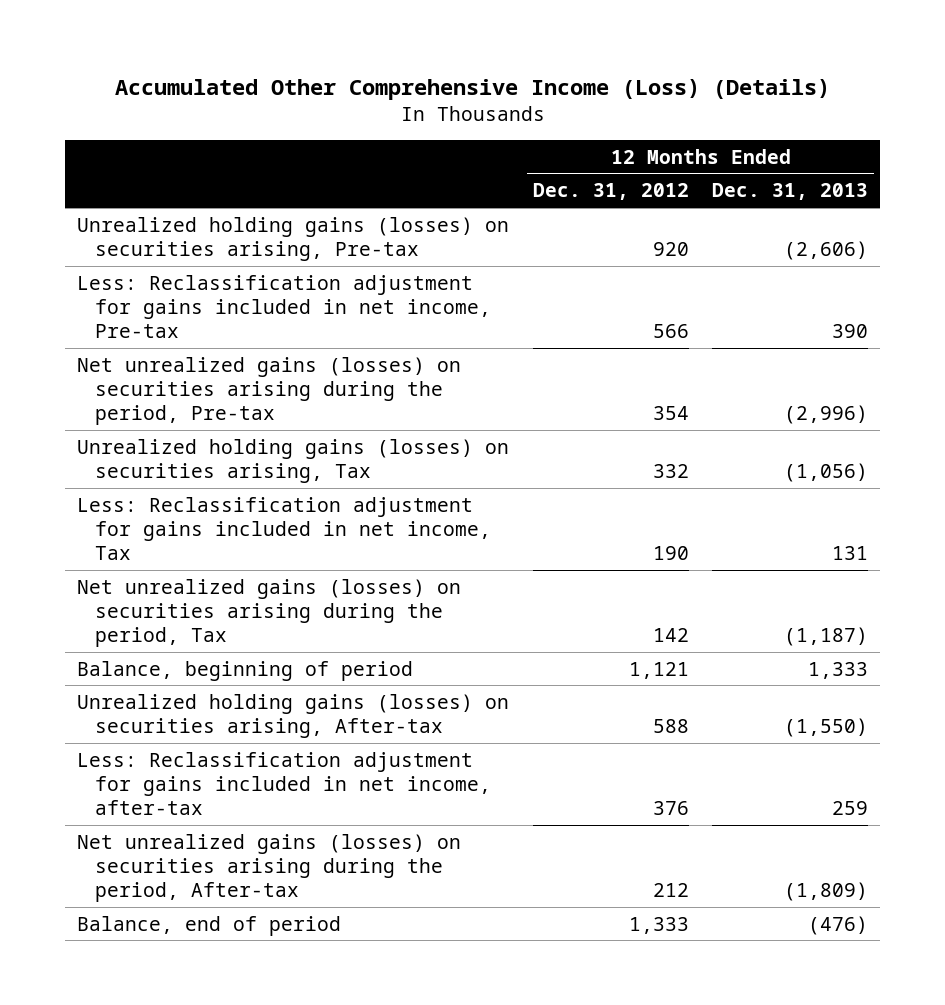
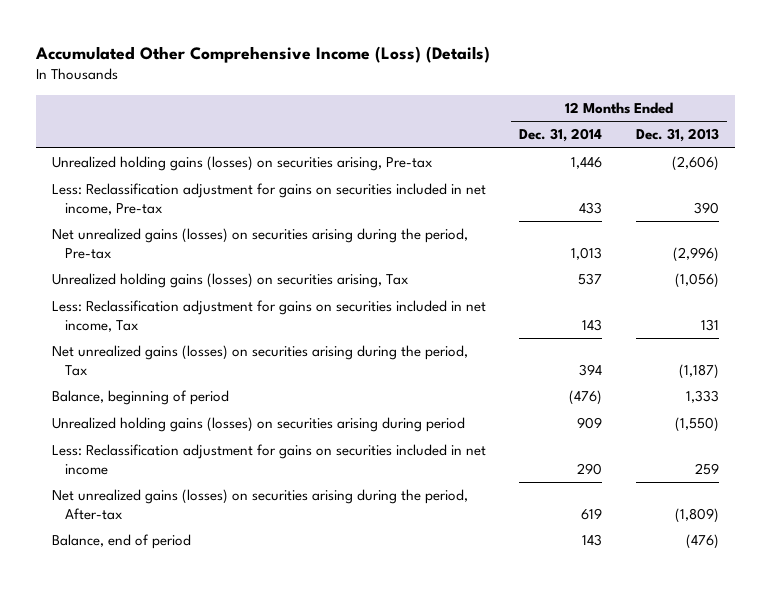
[532,183,689,201] Dec. 31, 2012 -> none
none -> [519,128,603,143] Dec. 31, 2014
[77,274,492,339] Less: Reclassification adjustment for gains included in net income, Pre-tax -> [52,183,487,215] Less: Reclassification adjustment for gains on securities included in net income, Pre-tax
[77,496,492,561] Less: Reclassification adjustment for gains included in net income, Tax -> [52,300,487,332] Less: Reclassification adjustment for gains on securities included in net income, Tax
[77,693,510,739] Unrealized holding gains (losses) on securities arising, After-tax -> [52,417,466,433] Unrealized holding gains (losses) on securities arising during period
[77,751,492,816] Less: Reclassification adjustment for gains included in net income, after-tax -> [52,444,487,475] Less: Reclassification adjustment for gains on securities included in net income

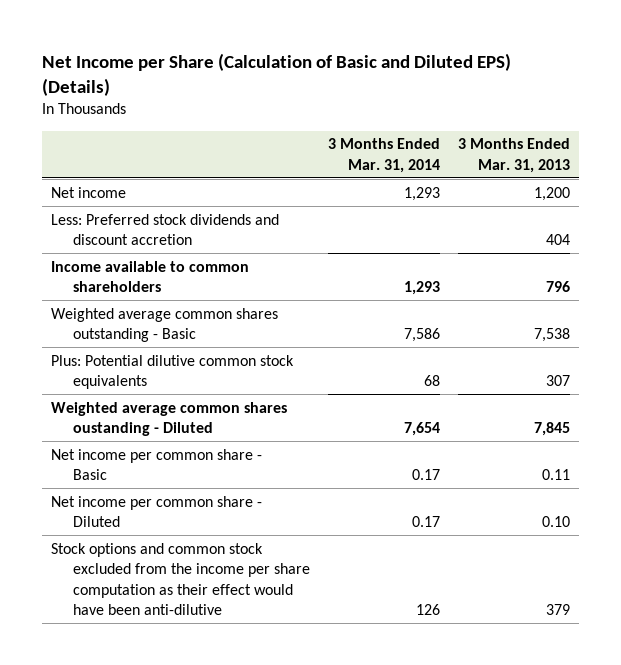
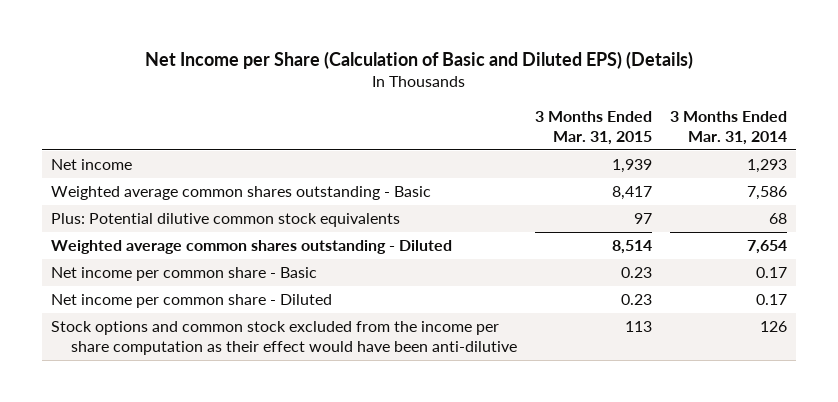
[457,138,570,173] 3 Months Ended Mar. 31, 2013 -> none
none -> [535,110,653,145] 3 Months Ended Mar. 31, 2015
[51,213,280,246] Less: Preferred stock dividends and discount accretion -> none
[51,260,250,293] Income available to common shareholders -> none
[51,401,288,437] Weighted average common shares oustanding - Diluted -> [50,240,452,255] Weighted average common shares outstanding - Diluted

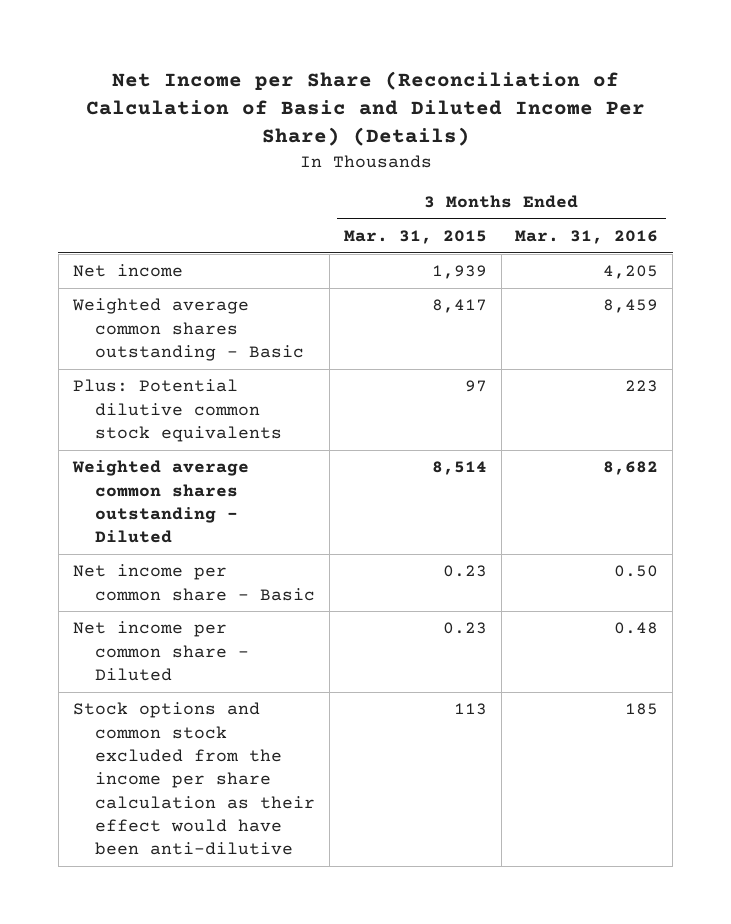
[144,50,693,69] Net Income per Share (Calculation of Basic and Diluted EPS) (Details) -> [85,71,645,147] Net Income per Share (Reconciliation of Calculation of Basic and Diluted Income Per Share) (Details)
[670,110,788,145] 3 Months Ended Mar. 31, 2014 -> none
none -> [515,230,659,245] Mar. 31, 2016
[50,321,518,356] Stock options and common stock excluded from the income per share computation as their effect would have been anti-dilutive -> [72,702,315,856] Stock options and common stock excluded from the income per share calculation as their effect would have been anti-dilutive

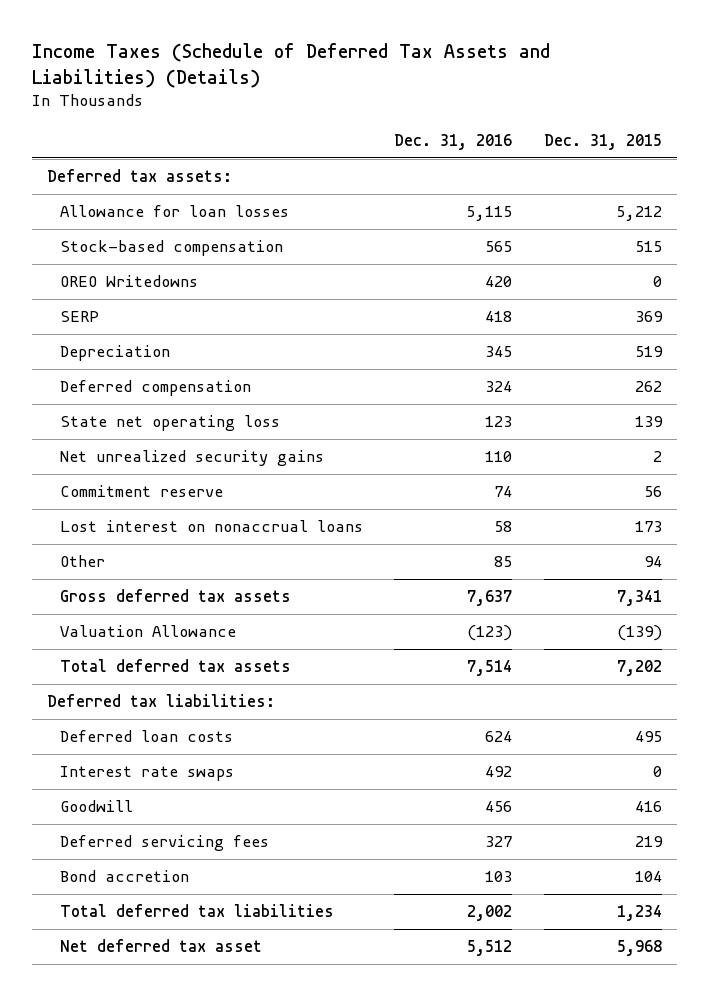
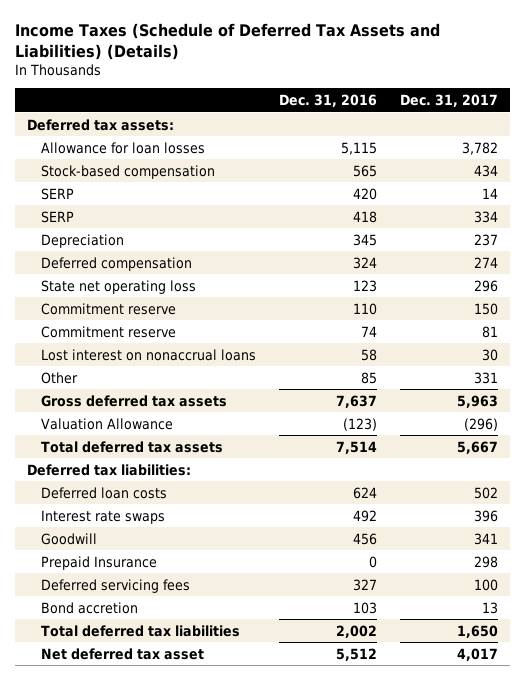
[543,133,662,150] Dec. 31, 2015 -> none
none -> [400,94,499,108] Dec. 31, 2017
[60,275,199,288] OREO Writedowns -> [41,187,75,200] SERP
[60,450,325,467] Net unrealized security gains -> [41,302,177,315] Commitment reserve
none -> [41,555,158,570] Prepaid Insurance

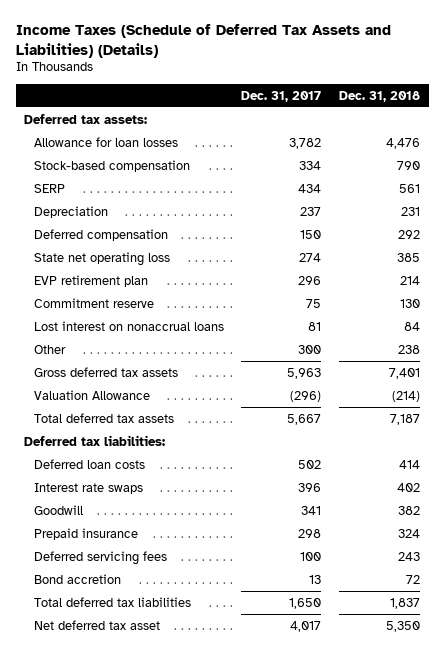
[279,94,378,108] Dec. 31, 2016 -> none
none -> [338,90,420,102] Dec. 31, 2018
[41,210,75,223] SERP -> none
[474,164,499,177] 434 -> [299,160,322,170] 334
[482,187,499,199] 14 -> [298,183,322,193] 434
[41,325,177,338] Commitment reserve -> none
[474,256,499,268] 274 -> [300,229,322,239] 150
[474,279,499,292] 296 -> [299,252,322,262] 274
none -> [33,274,148,287] EVP retirement plan
[474,302,499,315] 150 -> [306,298,322,308] 75
[482,348,499,361] 30 -> [308,321,322,331] 81
[474,371,499,384] 331 -> [298,344,322,354] 300
[41,555,158,570] Prepaid Insurance -> [33,527,138,540] Prepaid insurance

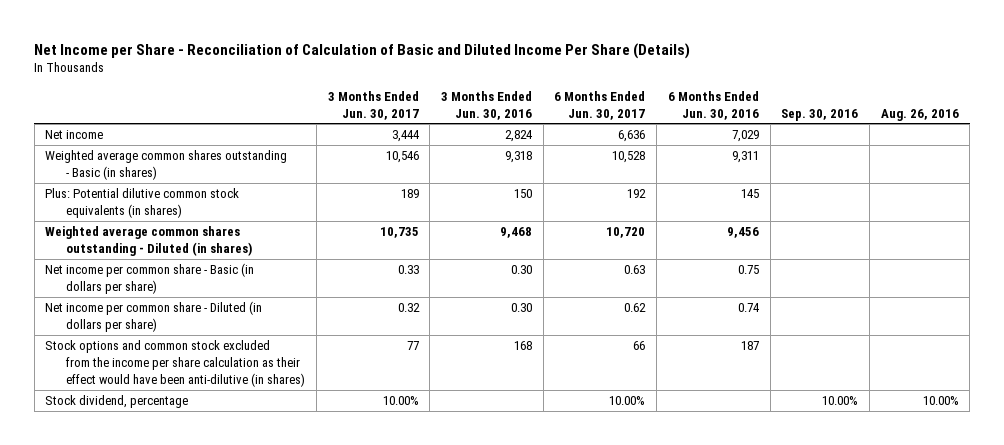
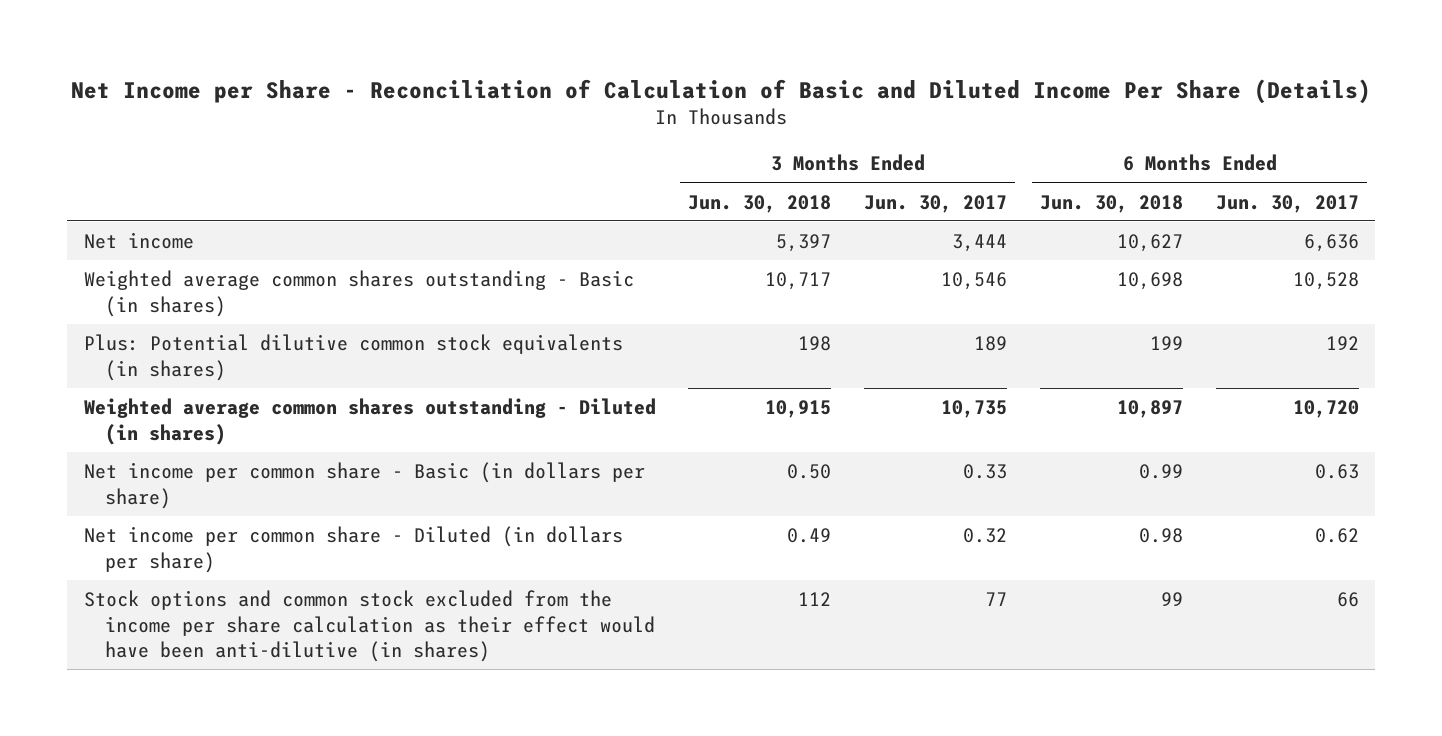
[441,90,533,120] 3 Months Ended Jun. 30, 2016 -> none
[667,90,759,120] 6 Months Ended Jun. 30, 2016 -> none
[781,108,859,121] Sep. 30, 2016 -> none
[880,108,959,121] Aug. 26, 2016 -> none
none -> [688,194,832,213] Jun. 30, 2018
none -> [1040,194,1184,213] Jun. 30, 2018
[45,395,189,409] Stock dividend, percentage -> none

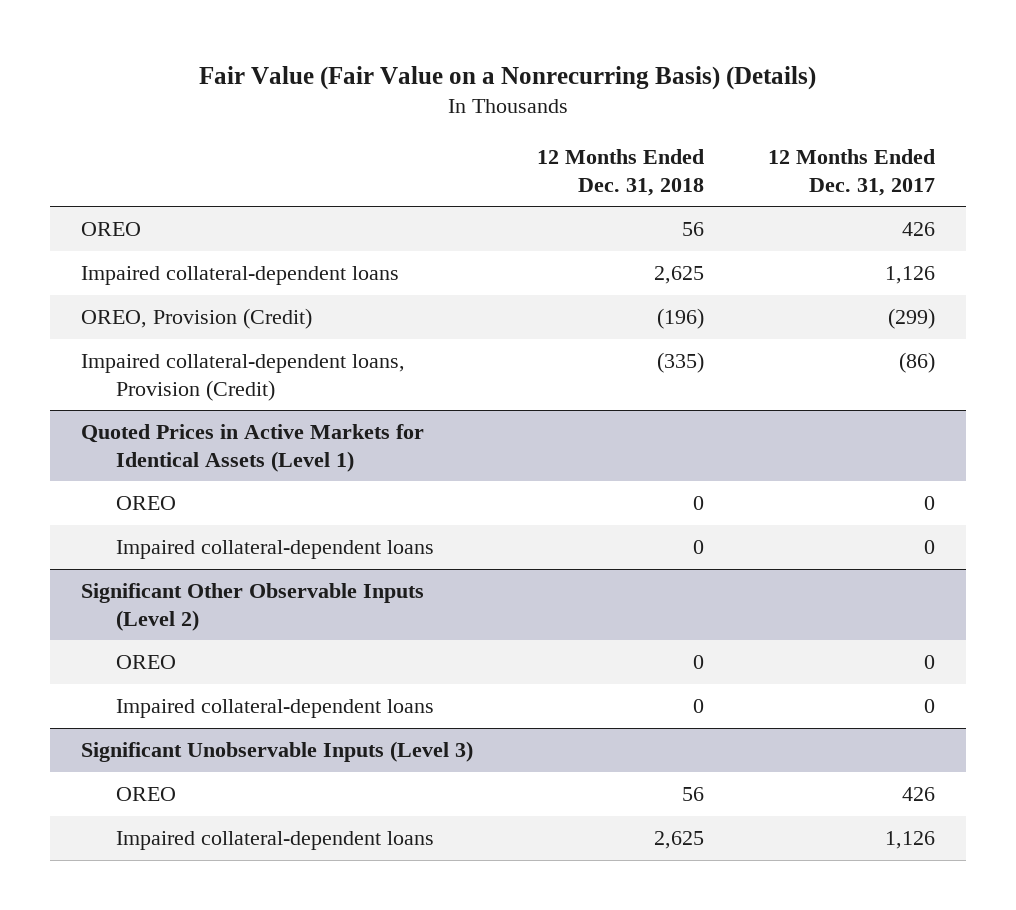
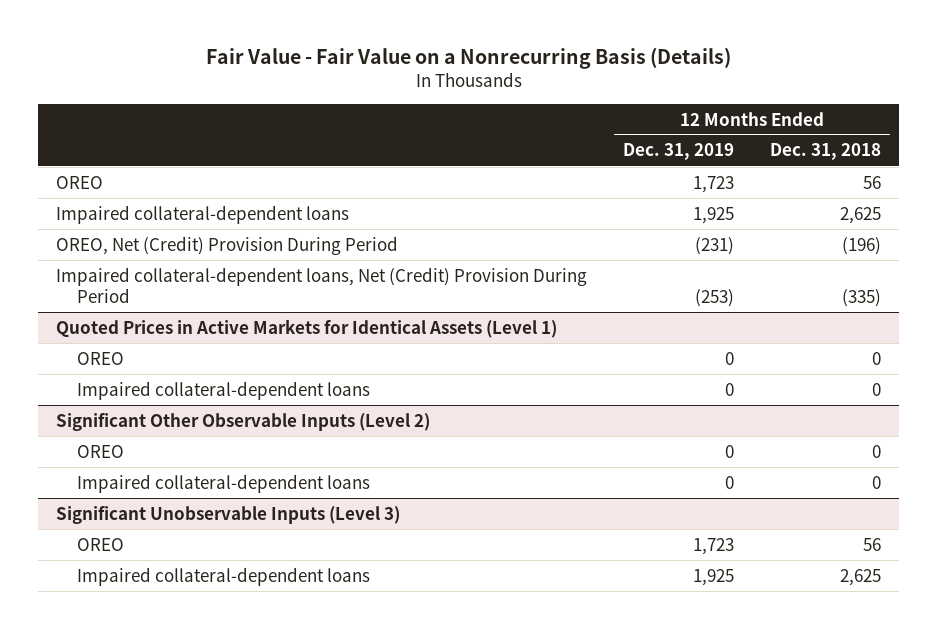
[198,65,816,90] Fair Value (Fair Value on a Nonrecurring Basis) (Details) -> [205,47,731,70] Fair Value - Fair Value on a Nonrecurring Basis (Details)
[767,149,935,196] 12 Months Ended Dec. 31, 2017 -> none
none -> [623,143,735,161] Dec. 31, 2019
[81,307,313,329] OREO, Provision (Credit) -> [56,235,399,255] OREO, Net (Credit) Provision During Period
[81,353,406,401] Impaired collateral-dependent loans, Provision (Credit) -> [56,266,588,303] Impaired collateral-dependent loans, Net (Credit) Provision During Period

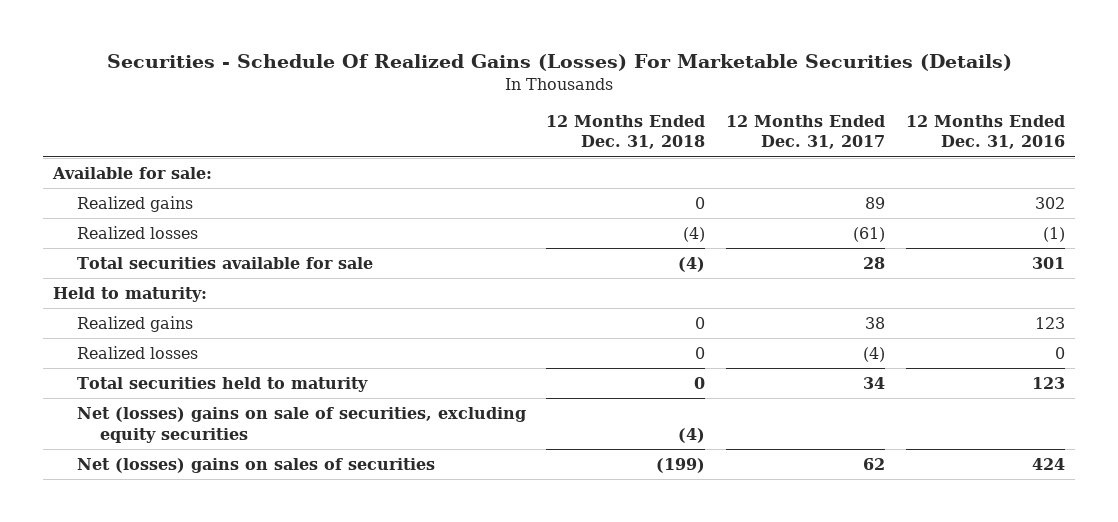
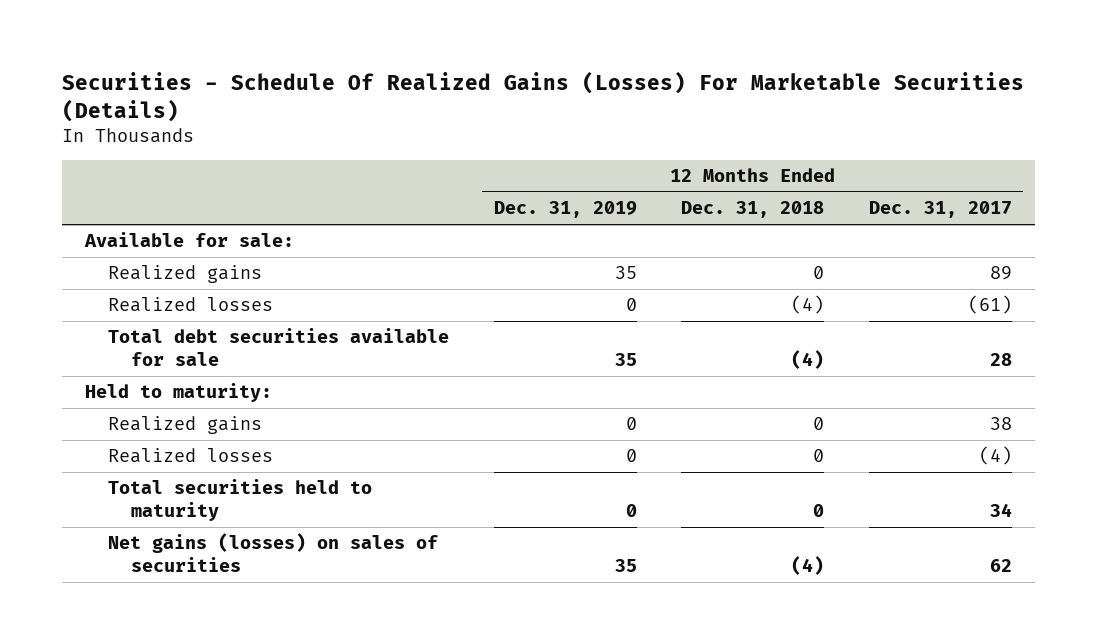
[905,114,1065,150] 12 Months Ended Dec. 31, 2016 -> none
none -> [493,201,637,219] Dec. 31, 2019
[76,257,373,270] Total securities available for sale -> [107,328,449,366] Total debt securities available for sale
[76,407,526,443] Net (losses) gains on sale of securities, excluding equity securities -> none
[76,458,435,474] Net (losses) gains on sales of securities -> [107,533,438,572] Net gains (losses) on sales of securities
[656,458,706,474] (199) -> [791,555,825,575] (4)

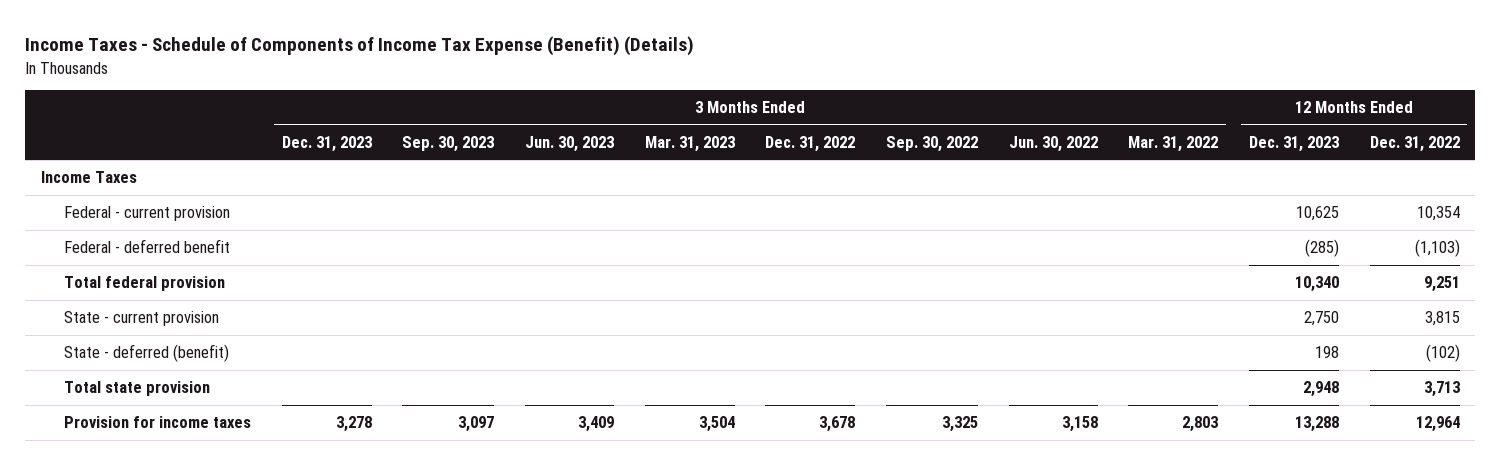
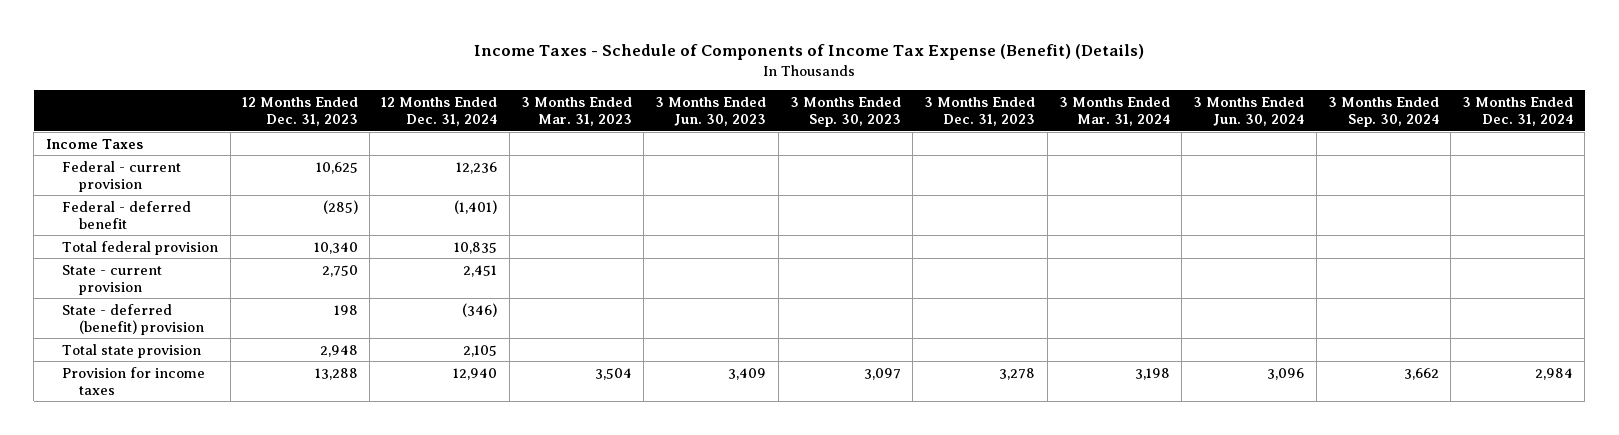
[765,136,856,153] Dec. 31, 2022 -> none
[886,136,979,153] Sep. 30, 2022 -> none
[1008,136,1098,153] Jun. 30, 2022 -> none
[1128,136,1219,153] Mar. 31, 2022 -> none
[1369,136,1460,153] Dec. 31, 2022 -> none
none -> [381,96,498,126] 12 Months Ended Dec. 31, 2024
none -> [1058,96,1170,126] 3 Months Ended Mar. 31, 2024
none -> [1193,96,1305,126] 3 Months Ended Jun. 30, 2024
none -> [1327,96,1439,127] 3 Months Ended Sep. 30, 2024
none -> [1462,96,1574,126] 3 Months Ended Dec. 31, 2024
[63,344,229,363] State - deferred (benefit) -> [62,303,205,335] State - deferred (benefit) provision

